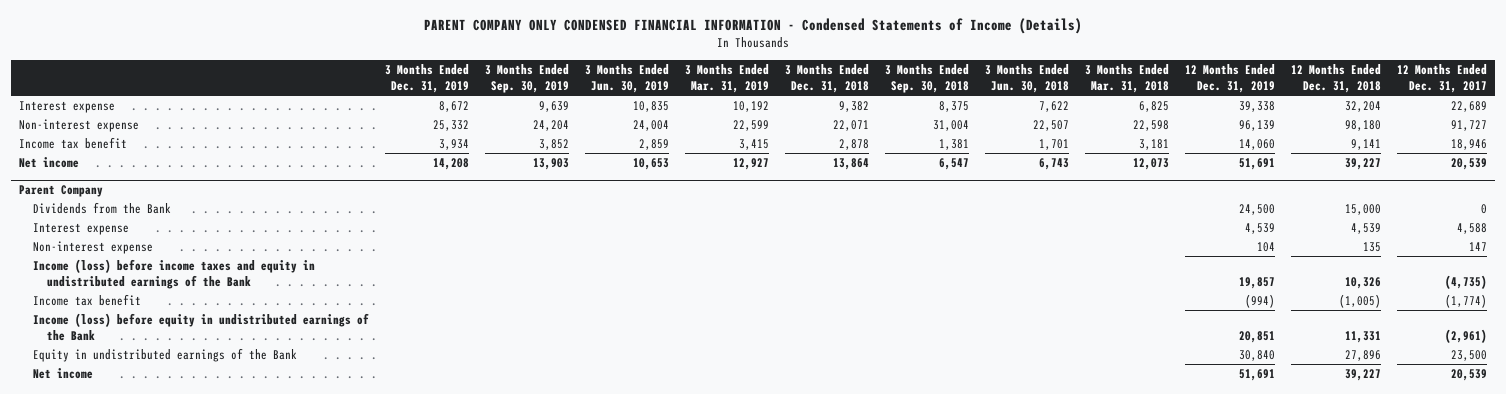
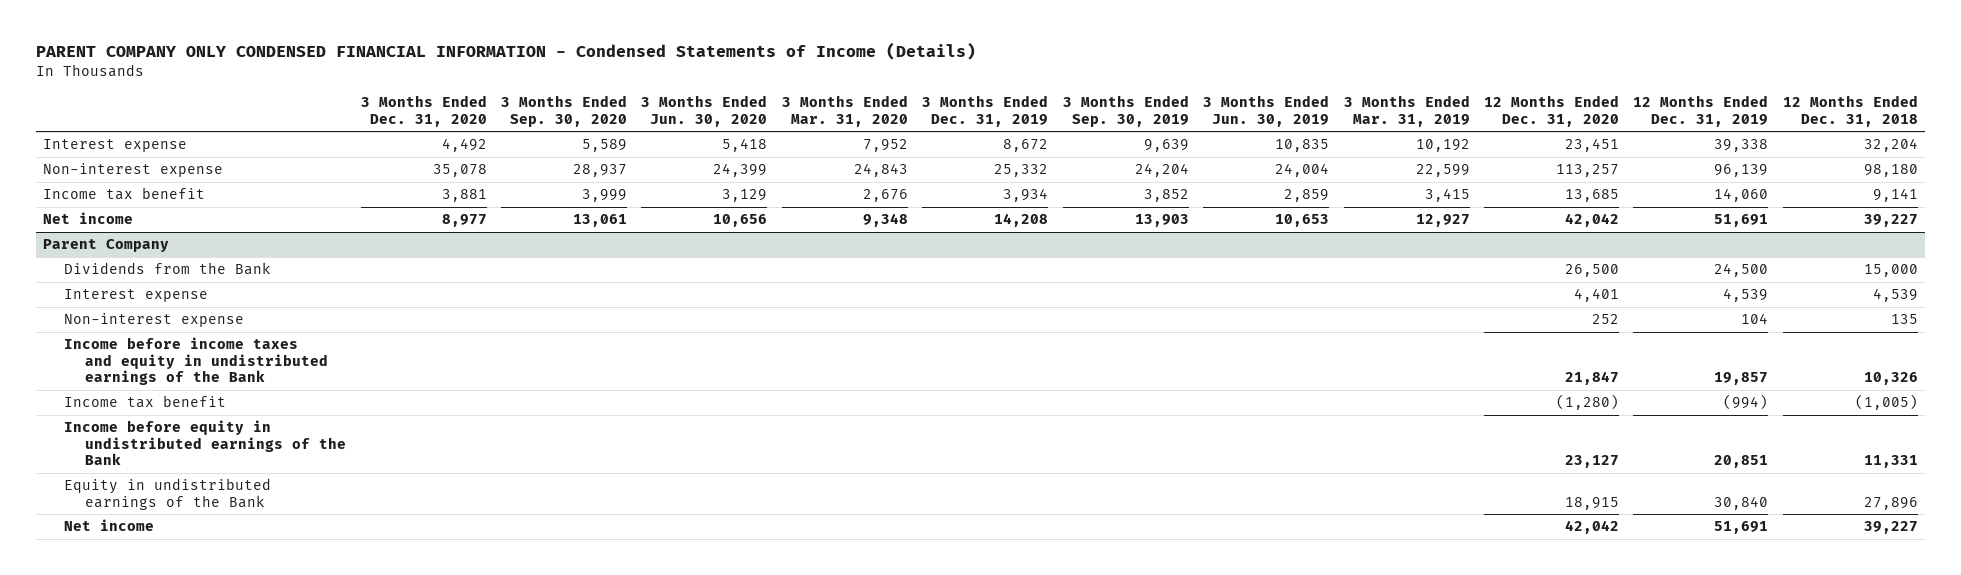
[784,63,869,93] 3 Months Ended Dec. 31, 2018 -> none
[884,63,969,93] 3 Months Ended Sep. 30, 2018 -> none
[984,63,1069,93] 3 Months Ended Jun. 30, 2018 -> none
[1084,63,1169,93] 3 Months Ended Mar. 31, 2018 -> none
[1396,63,1487,93] 12 Months Ended Dec. 31, 2017 -> none
none -> [360,95,487,127] 3 Months Ended Dec. 31, 2020
none -> [501,95,628,127] 3 Months Ended Sep. 30, 2020
none -> [641,95,768,127] 3 Months Ended Jun. 30, 2020
none -> [781,95,908,127] 3 Months Ended Mar. 31, 2020
none -> [1484,95,1620,127] 12 Months Ended Dec. 31, 2020
[32,259,315,290] Income (loss) before income taxes and equity in undistributed earnings of the Bank -> [64,337,329,385] Income before income taxes and equity in undistributed earnings of the Bank
[32,313,369,342] Income (loss) before equity in undistributed earnings of the Bank -> [64,420,347,465] Income before equity in undistributed earnings of the Bank

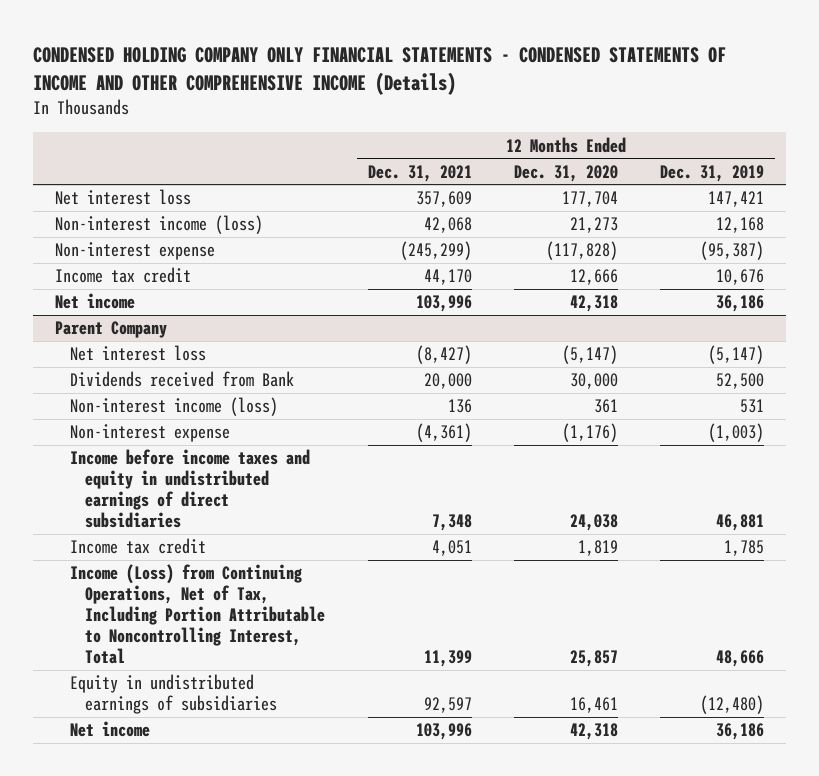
[35,42,976,61] PARENT COMPANY ONLY CONDENSED FINANCIAL INFORMATION - Condensed Statements of Income (Details) -> [33,46,727,95] CONDENSED HOLDING COMPANY ONLY FINANCIAL STATEMENTS - CONDENSED STATEMENTS OF INCOME AND OTHER COMPREHENSIVE INCOME (Details)
[360,95,487,127] 3 Months Ended Dec. 31, 2020 -> none
[501,95,628,127] 3 Months Ended Sep. 30, 2020 -> none
[641,95,768,127] 3 Months Ended Jun. 30, 2020 -> none
[781,95,908,127] 3 Months Ended Mar. 31, 2020 -> none
[922,95,1049,127] 3 Months Ended Dec. 31, 2019 -> none
[1062,95,1189,127] 3 Months Ended Sep. 30, 2019 -> none
[1203,95,1330,127] 3 Months Ended Jun. 30, 2019 -> none
[1343,95,1470,127] 3 Months Ended Mar. 31, 2019 -> none
[1782,95,1918,127] 12 Months Ended Dec. 31, 2018 -> none
none -> [367,164,472,182] Dec. 31, 2021
[43,139,188,153] Interest expense -> none
none -> [54,189,191,206] Net interest loss
none -> [54,215,263,235] Non-interest income (loss)
[1556,164,1620,178] 113,257 -> [545,241,618,261] (117,828)
[1714,164,1769,178] 96,139 -> [700,241,765,261] (95,387)
[43,187,206,201] Income tax benefit -> [54,267,191,284] Income tax credit
[1565,189,1620,203] 13,685 -> [569,269,618,286] 12,666
[1714,188,1769,203] 14,060 -> [716,269,765,286] 10,676
[1565,213,1620,228] 42,042 -> [569,295,618,313] 42,318
[1714,214,1769,228] 51,691 -> [716,295,765,313] 36,186
[64,289,209,303] Interest expense -> none
[64,420,347,465] Income before equity in undistributed earnings of the Bank -> none
none -> [69,345,206,362] Net interest loss
[64,262,272,276] Dividends from the Bank -> [69,371,294,388] Dividends received from Bank
[1565,264,1620,278] 26,500 -> [569,373,618,390] 30,000
[1714,263,1769,278] 24,500 -> [716,373,765,390] 52,500
none -> [69,397,278,417] Non-interest income (loss)
[1592,314,1620,325] 252 -> [561,423,618,443] (1,176)
[1741,313,1769,325] 104 -> [708,423,765,443] (1,003)
[64,337,329,385] Income before income taxes and equity in undistributed earnings of the Bank -> [69,449,310,529] Income before income taxes and equity in undistributed earnings of direct subsidiaries
[1565,370,1620,385] 21,847 -> [569,514,618,532] 24,038
[1714,371,1769,385] 19,857 -> [716,514,765,532] 46,881
[64,395,227,409] Income tax benefit -> [69,538,206,555] Income tax credit
[1556,394,1620,411] (1,280) -> [577,540,618,557] 1,819
[1723,394,1769,411] (994) -> [724,540,765,557] 1,785
none -> [69,564,326,665] Income (Loss) from Continuing Operations, Net of Tax, Including Portion Attributable to Noncontrolling Interest, Total
[64,478,272,510] Equity in undistributed earnings of the Bank -> [69,674,278,715] Equity in undistributed earnings of subsidiaries
[1565,496,1620,510] 18,915 -> [569,697,618,714] 16,461
[1714,495,1769,510] 30,840 -> [700,695,765,715] (12,480)
[1565,520,1620,535] 42,042 -> [569,723,618,741] 42,318
[1714,521,1769,535] 51,691 -> [716,723,765,741] 36,186

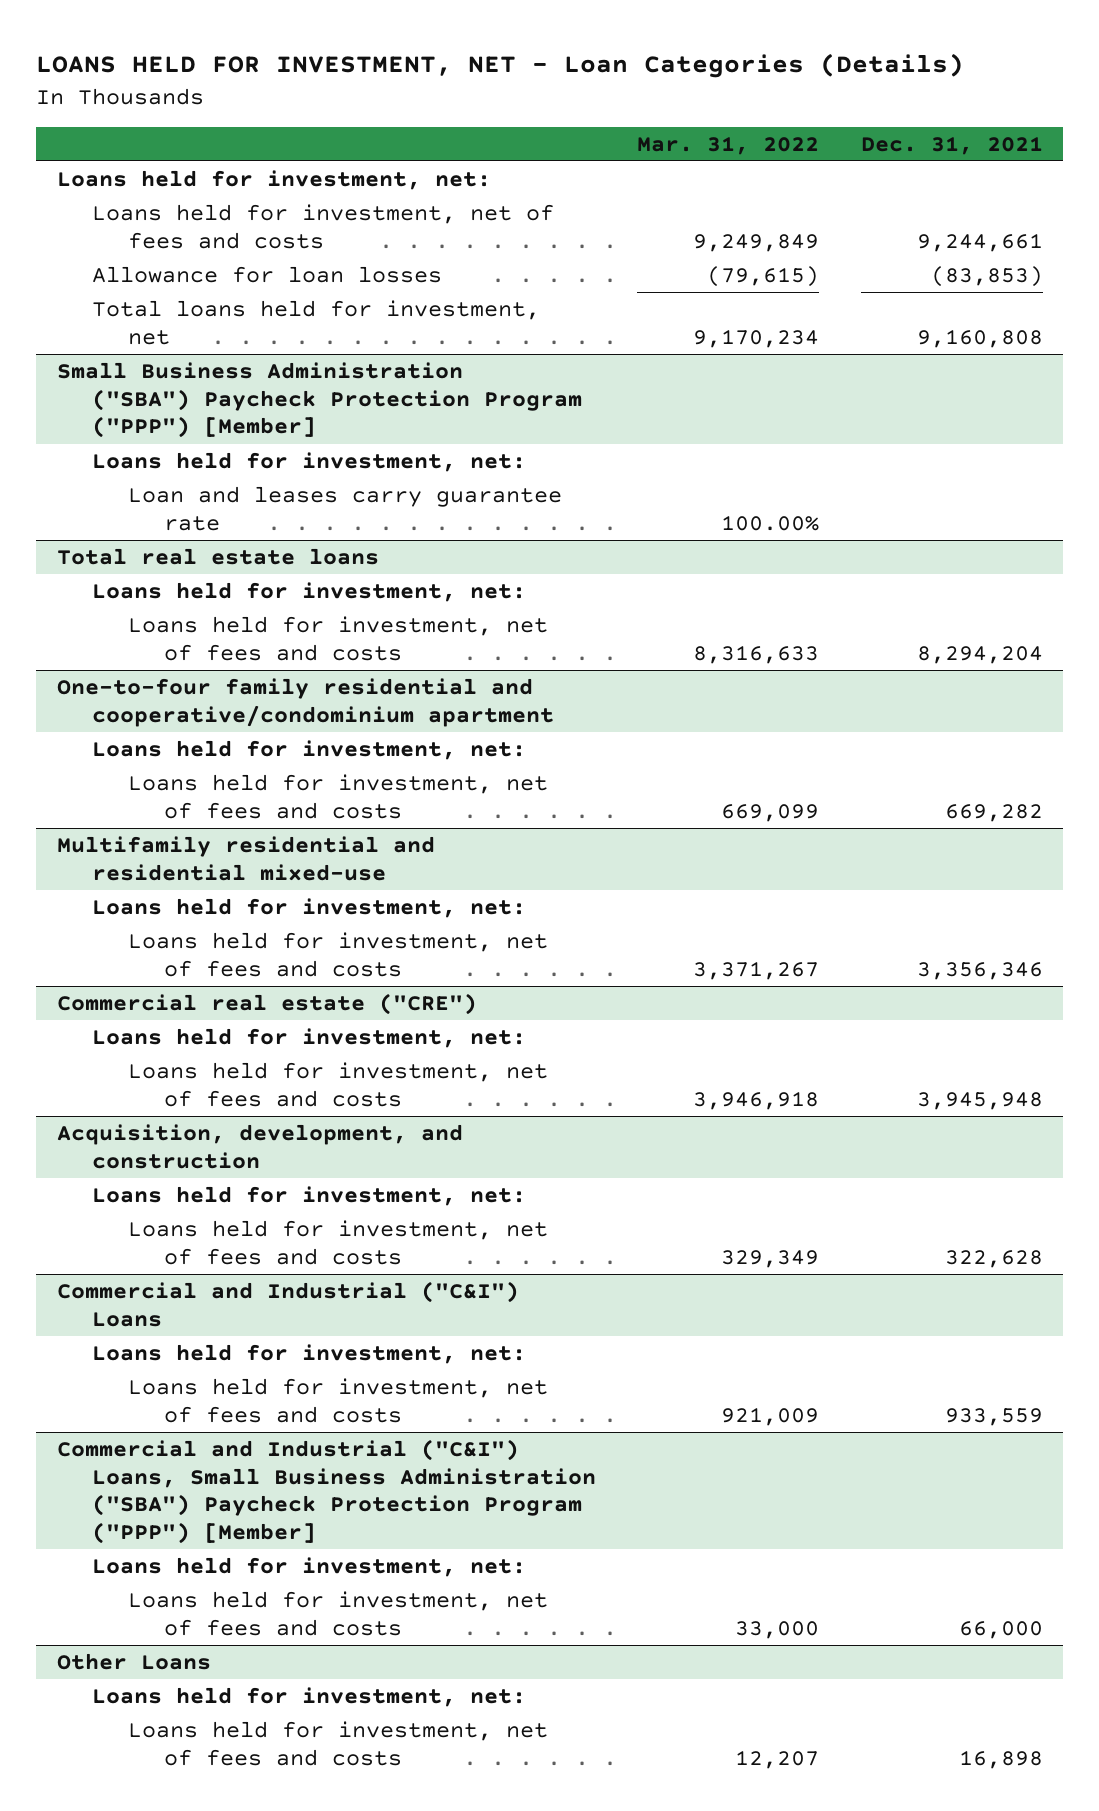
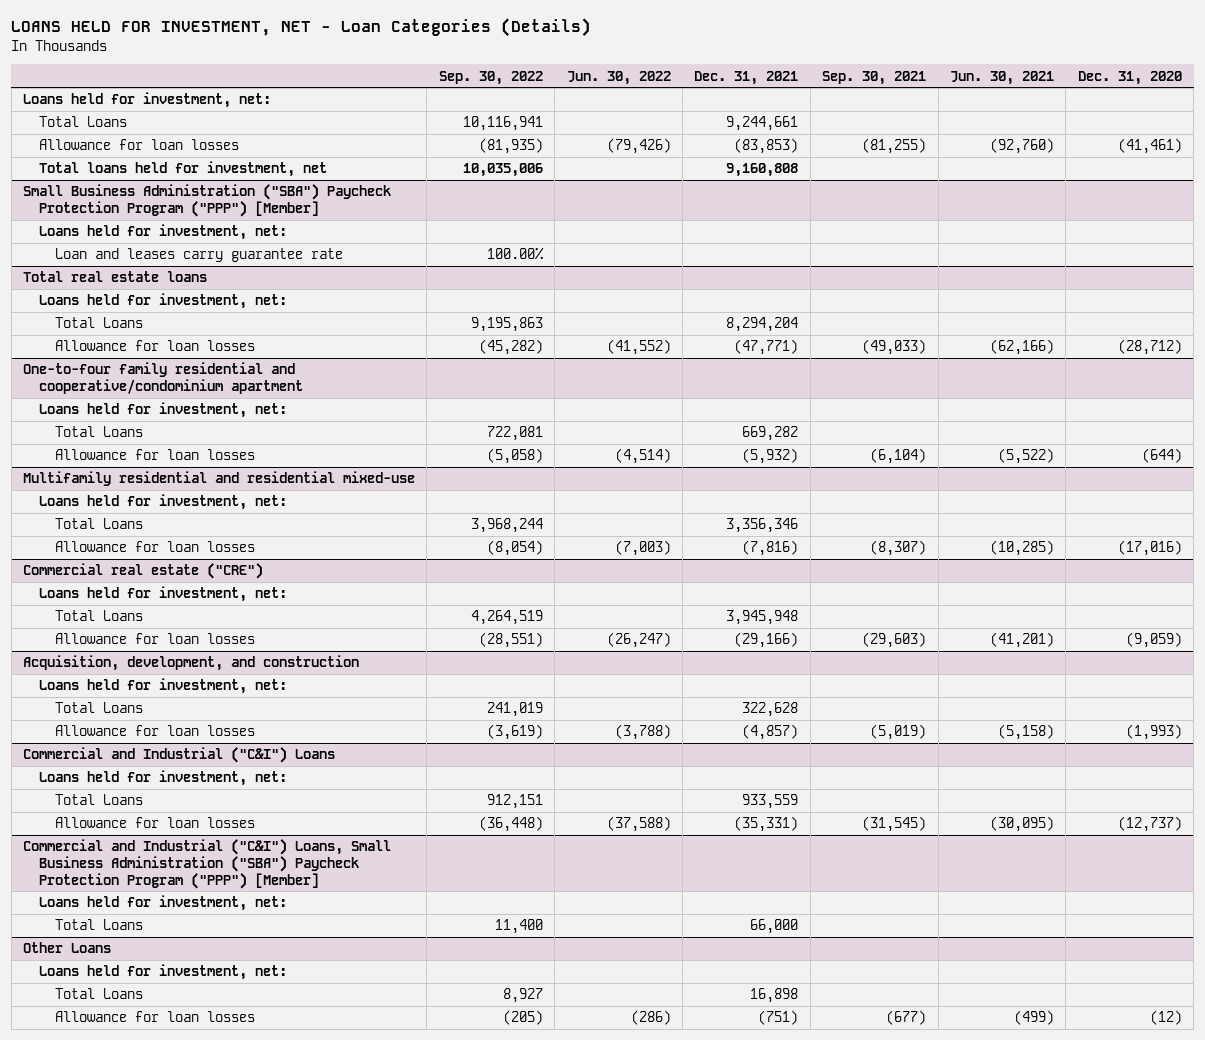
[637,135,820,155] Mar. 31, 2022 -> none
none -> [438,70,543,85] Sep. 30, 2022
none -> [566,70,671,85] Jun. 30, 2022
none -> [822,70,927,85] Sep. 30, 2021
none -> [949,70,1054,85] Jun. 30, 2021
none -> [1077,70,1182,85] Dec. 31, 2020
[92,203,555,249] Loans held for investment, net of fees and costs -> [38,116,127,128] Total Loans
[127,615,548,661] Loans held for investment, net of fees and costs -> [54,317,143,329] Total Loans
none -> [54,340,255,352] Allowance for loan losses
[127,773,548,819] Loans held for investment, net of fees and costs -> [54,426,143,438] Total Loans
none -> [54,449,255,461] Allowance for loan losses
[127,931,548,977] Loans held for investment, net of fees and costs -> [54,518,143,530] Total Loans
none -> [54,541,255,553] Allowance for loan losses
[127,1061,548,1107] Loans held for investment, net of fees and costs -> [54,610,143,622] Total Loans
none -> [54,633,255,645] Allowance for loan losses
[127,1219,548,1265] Loans held for investment, net of fees and costs -> [54,702,143,714] Total Loans
none -> [54,725,255,737] Allowance for loan losses
[127,1377,548,1423] Loans held for investment, net of fees and costs -> [54,794,143,806] Total Loans
none -> [54,817,255,829] Allowance for loan losses
[127,1590,548,1636] Loans held for investment, net of fees and costs -> none
none -> [54,919,143,931] Total Loans
[127,1720,548,1766] Loans held for investment, net of fees and costs -> [54,988,143,1000] Total Loans
none -> [54,1011,255,1023] Allowance for loan losses

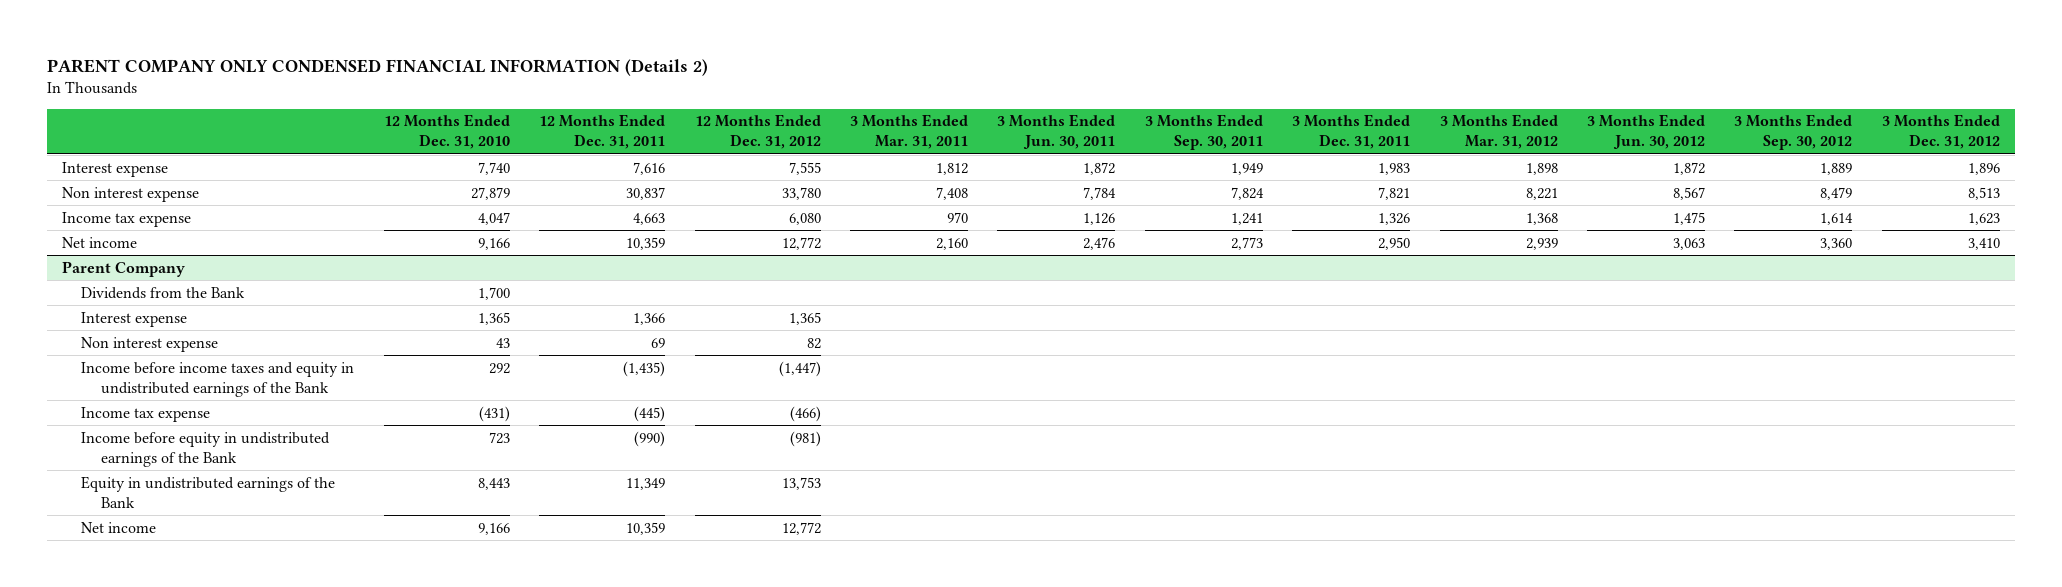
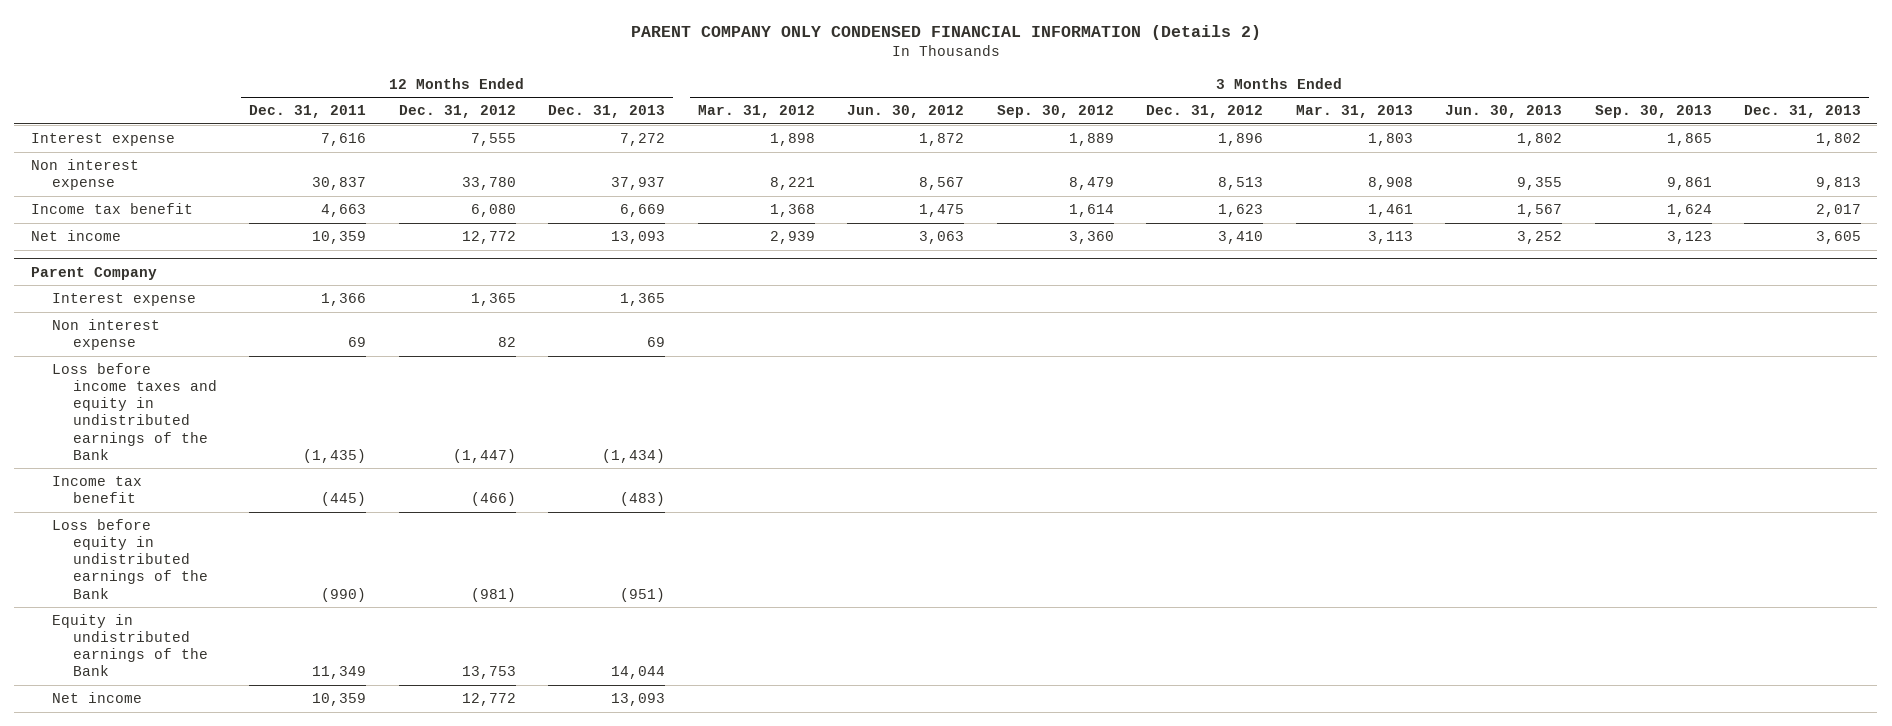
[383,114,510,150] 12 Months Ended Dec. 31, 2010 -> none
[850,114,969,150] 3 Months Ended Mar. 31, 2011 -> none
[997,114,1116,150] 3 Months Ended Jun. 30, 2011 -> none
[1144,114,1263,151] 3 Months Ended Sep. 30, 2011 -> none
[1292,114,1411,150] 3 Months Ended Dec. 31, 2011 -> none
none -> [548,105,666,119] Dec. 31, 2013
none -> [1295,105,1413,119] Mar. 31, 2013
none -> [1445,105,1563,119] Jun. 30, 2013
none -> [1594,105,1712,119] Sep. 30, 2013
none -> [1743,105,1861,119] Dec. 31, 2013
[61,211,191,227] Income tax expense -> [30,203,193,215] Income tax benefit
[81,286,246,299] Dividends from the Bank -> none
[81,361,355,397] Income before income taxes and equity in undistributed earnings of the Bank -> [51,363,218,460] Loss before income taxes and equity in undistributed earnings of the Bank
[81,406,211,422] Income tax expense -> [51,476,142,504] Income tax benefit
[81,431,331,467] Income before equity in undistributed earnings of the Bank -> [51,519,209,599] Loss before equity in undistributed earnings of the Bank

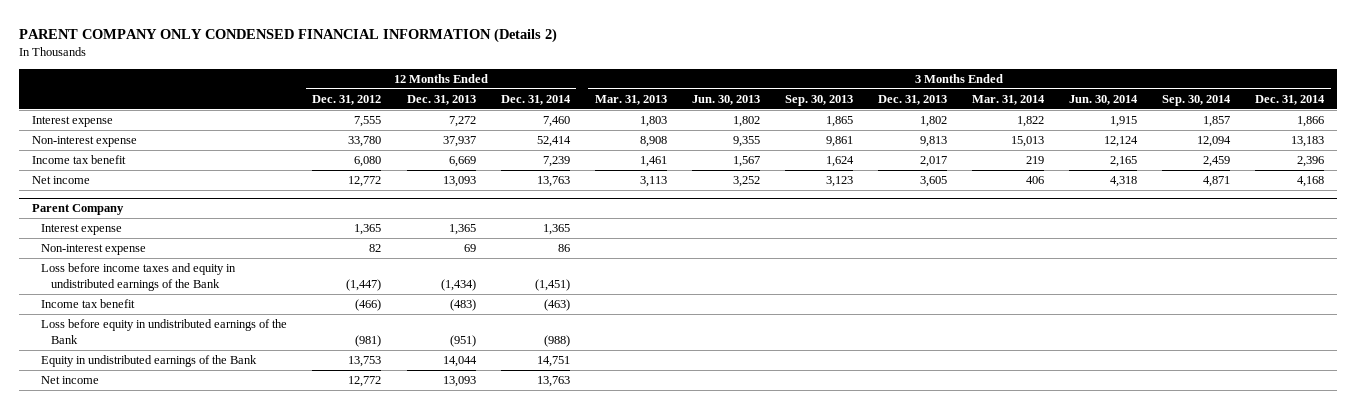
[249,105,367,119] Dec. 31, 2011 -> none
[697,105,815,119] Mar. 31, 2012 -> none
[847,105,965,119] Jun. 30, 2012 -> none
[996,105,1114,119] Sep. 30, 2012 -> none
[1146,105,1264,119] Dec. 31, 2012 -> none
none -> [500,94,571,105] Dec. 31, 2014
none -> [972,94,1046,105] Mar. 31, 2014
none -> [1069,94,1139,105] Jun. 30, 2014
none -> [1162,94,1232,106] Sep. 30, 2014
none -> [1255,94,1326,105] Dec. 31, 2014
[30,159,139,191] Non interest expense -> [31,136,137,148] Non-interest expense
[51,319,160,351] Non interest expense -> [41,244,147,256] Non-interest expense

